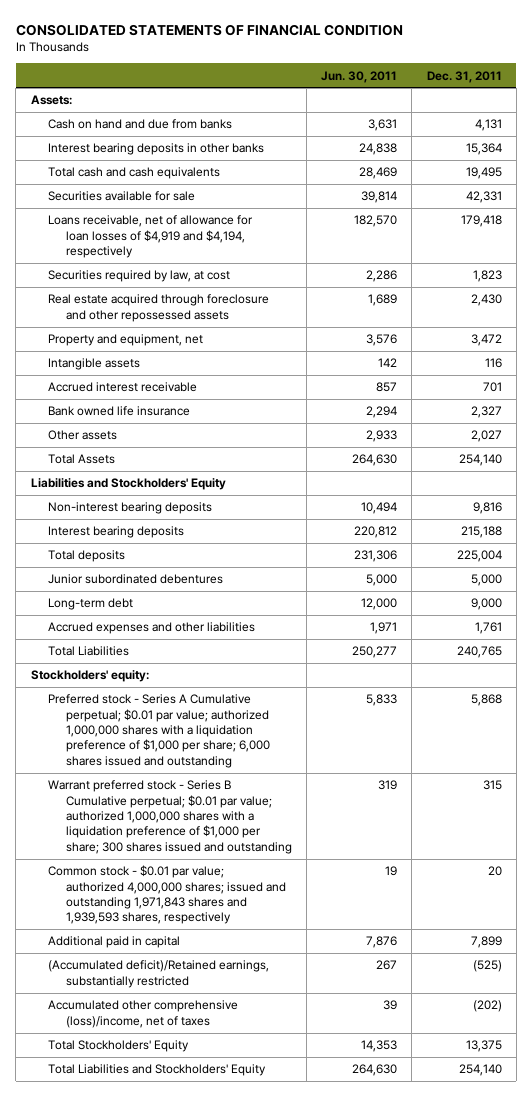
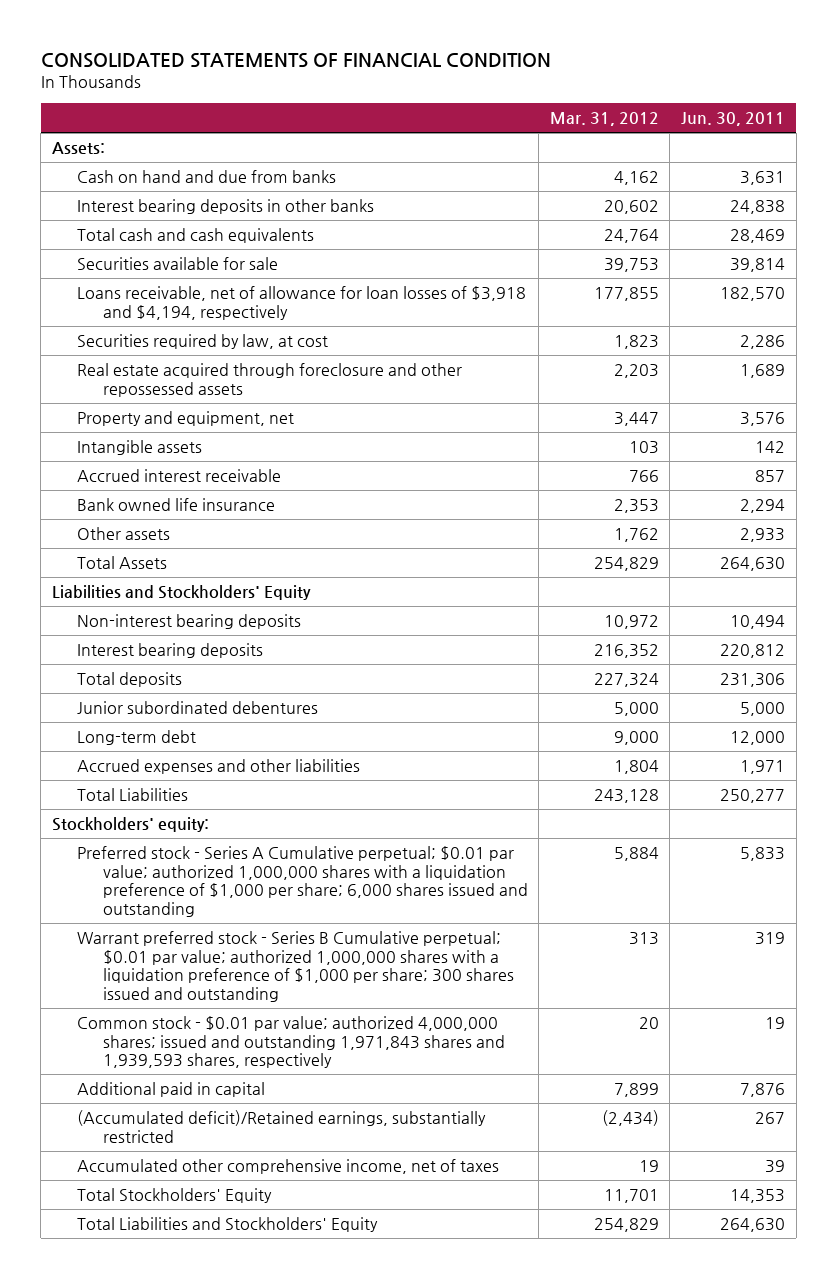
[426,70,502,83] Dec. 31, 2011 -> none
none -> [549,112,659,127] Mar. 31, 2012
[48,215,254,259] Loans receivable, net of allowance for loan losses of $4,919 and $4,194, respectively -> [77,286,527,320] Loans receivable, net of allowance for loan losses of $3,918 and $4,194, respectively
[48,1000,239,1028] Accumulated other comprehensive (loss)/income, net of taxes -> [77,1159,500,1175] Accumulated other comprehensive income, net of taxes

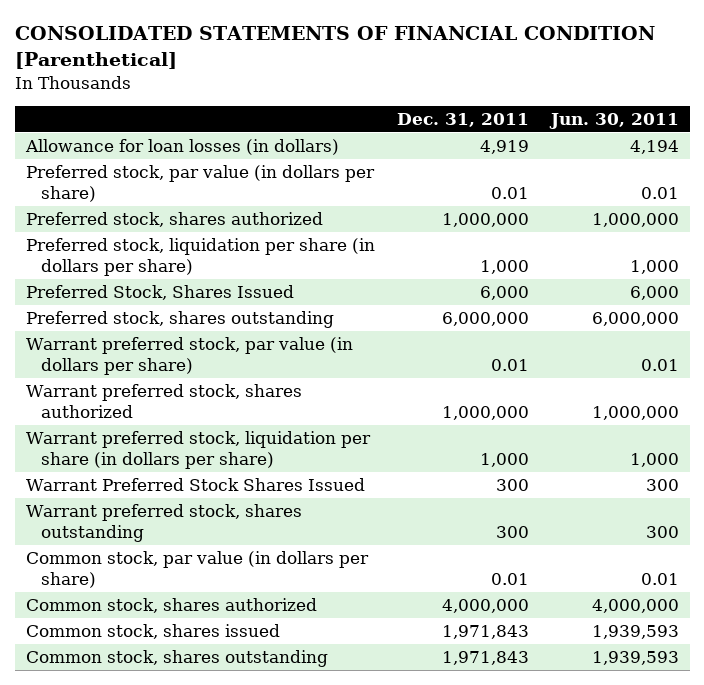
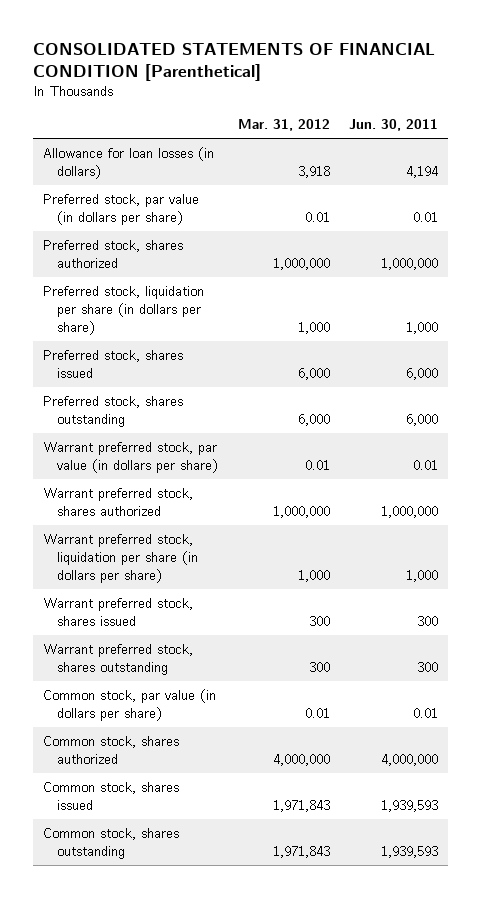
[396,112,529,127] Dec. 31, 2011 -> none
none -> [237,119,330,132] Mar. 31, 2012
[25,285,294,301] Preferred Stock, Shares Issued -> [42,349,183,378] Preferred stock, shares issued
[591,312,679,327] 6,000,000 -> [406,413,439,426] 6,000
[25,478,365,492] Warrant Preferred Stock Shares Issued -> [42,597,193,626] Warrant preferred stock, shares issued

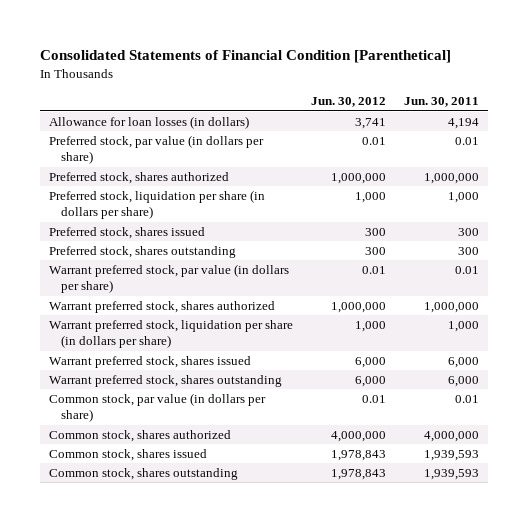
[32,42,435,82] CONSOLIDATED STATEMENTS OF FINANCIAL CONDITION [Parenthetical] -> [40,50,452,64] Consolidated Statements of Financial Condition [Parenthetical]
[237,119,330,132] Mar. 31, 2012 -> none
none -> [310,97,386,108] Jun. 30, 2012
[406,367,439,380] 6,000 -> [457,227,479,236] 300
[406,413,439,426] 6,000 -> [457,246,479,255] 300
[417,615,439,626] 300 -> [447,356,479,368] 6,000
[417,661,439,672] 300 -> [447,375,479,387] 6,000

